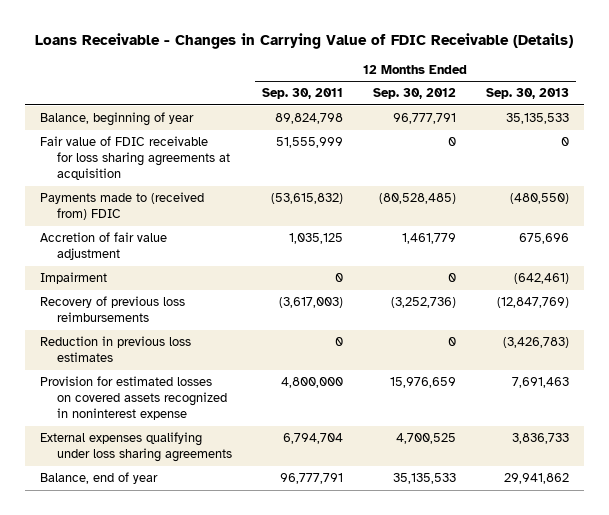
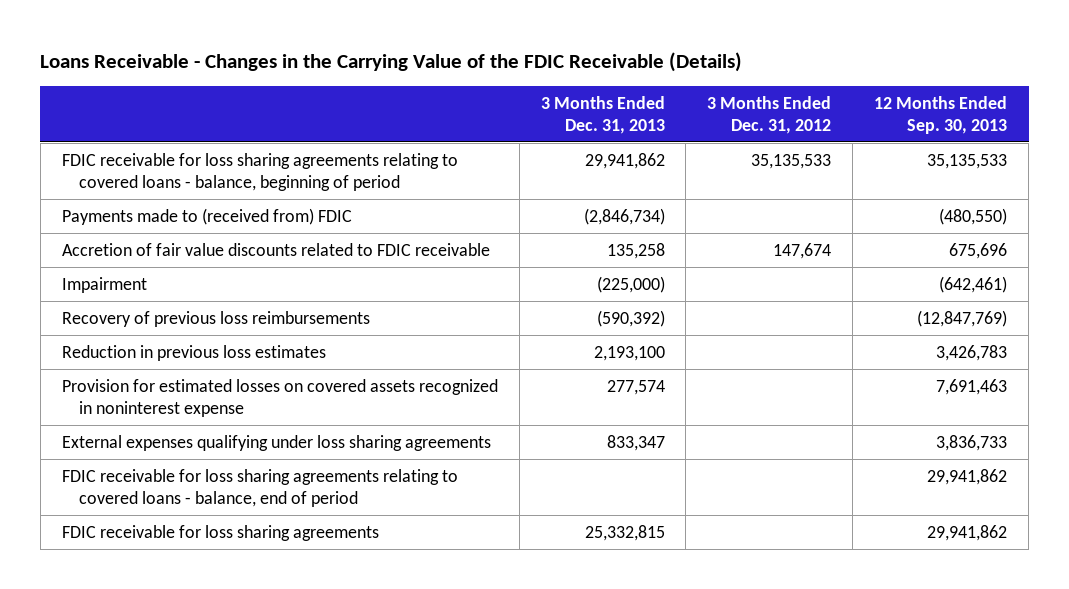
[35,32,574,49] Loans Receivable - Changes in Carrying Value of FDIC Receivable (Details) -> [40,52,743,73] Loans Receivable - Changes in the Carrying Value of the FDIC Receivable (Details)
[262,88,344,100] Sep. 30, 2011 -> none
[372,88,456,100] Sep. 30, 2012 -> none
none -> [540,96,665,135] 3 Months Ended Dec. 31, 2013
none -> [707,96,832,135] 3 Months Ended Dec. 31, 2012
[39,136,231,181] Fair value of FDIC receivable for loss sharing agreements at acquisition -> none
[39,112,194,127] Balance, beginning of year -> [61,152,458,191] FDIC receivable for loss sharing agreements relating to covered loans - balance, beginning of period
[39,232,167,261] Accretion of fair value adjustment -> [61,242,490,256] Accretion of fair value discounts related to FDIC receivable
[502,337,569,349] (3,426,783) -> [936,344,1008,361] 3,426,783
[39,472,158,485] Balance, end of year -> [61,468,458,507] FDIC receivable for loss sharing agreements relating to covered loans - balance, end of period
none -> [61,524,379,541] FDIC receivable for loss sharing agreements

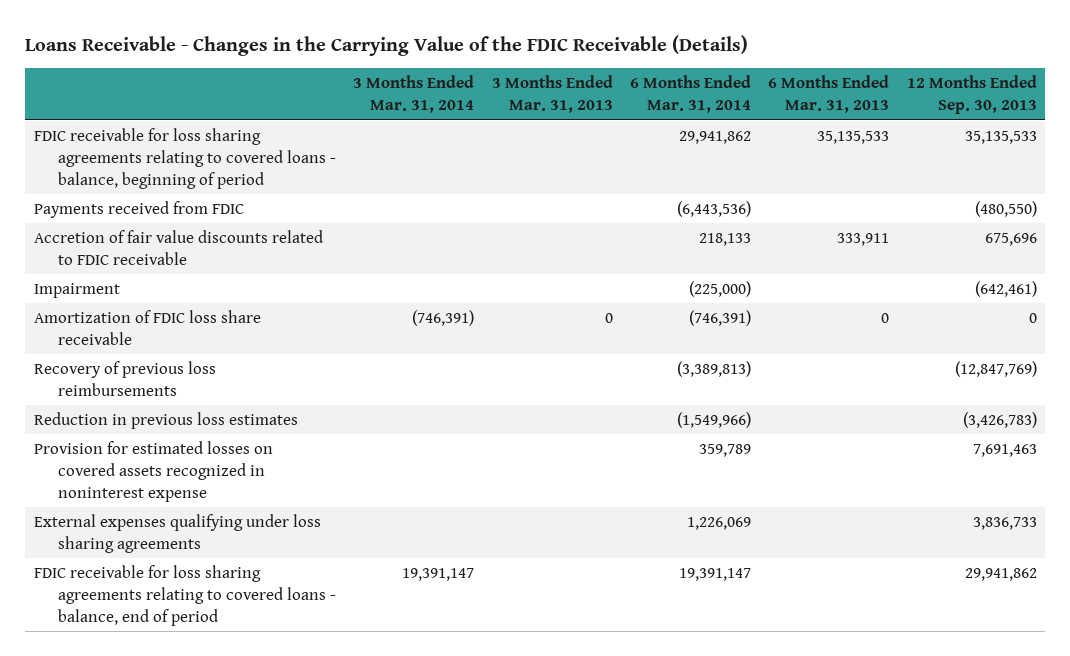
[540,96,665,135] 3 Months Ended Dec. 31, 2013 -> none
[707,96,832,135] 3 Months Ended Dec. 31, 2012 -> none
none -> [353,75,475,114] 3 Months Ended Mar. 31, 2014
none -> [491,75,613,114] 3 Months Ended Mar. 31, 2013
none -> [630,75,752,114] 6 Months Ended Mar. 31, 2014
none -> [768,75,890,114] 6 Months Ended Mar. 31, 2013
[61,207,352,225] Payments made to (received from) FDIC -> [33,200,244,218] Payments received from FDIC
none -> [33,309,261,345] Amortization of FDIC loss share receivable
[936,344,1008,361] 3,426,783 -> [962,411,1037,428] (3,426,783)
[61,524,379,541] FDIC receivable for loss sharing agreements -> none

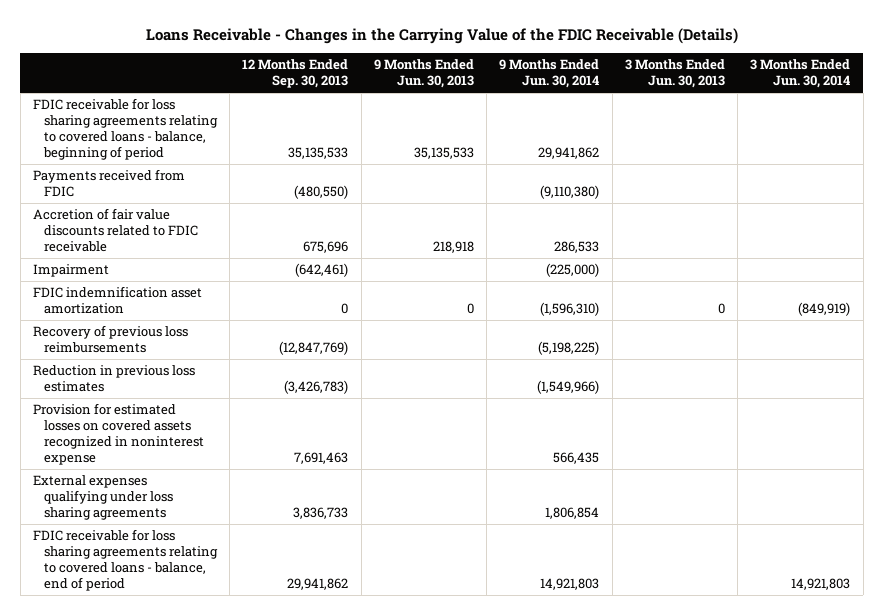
[353,75,475,114] 3 Months Ended Mar. 31, 2014 -> none
[491,75,613,114] 3 Months Ended Mar. 31, 2013 -> none
[630,75,752,114] 6 Months Ended Mar. 31, 2014 -> none
[768,75,890,114] 6 Months Ended Mar. 31, 2013 -> none
none -> [373,59,474,89] 9 Months Ended Jun. 30, 2013
none -> [499,59,600,89] 9 Months Ended Jun. 30, 2014
none -> [624,59,725,89] 3 Months Ended Jun. 30, 2013
none -> [750,59,851,89] 3 Months Ended Jun. 30, 2014
[33,309,261,345] Amortization of FDIC loss share receivable -> [33,286,203,315] FDIC indemnification asset amortization

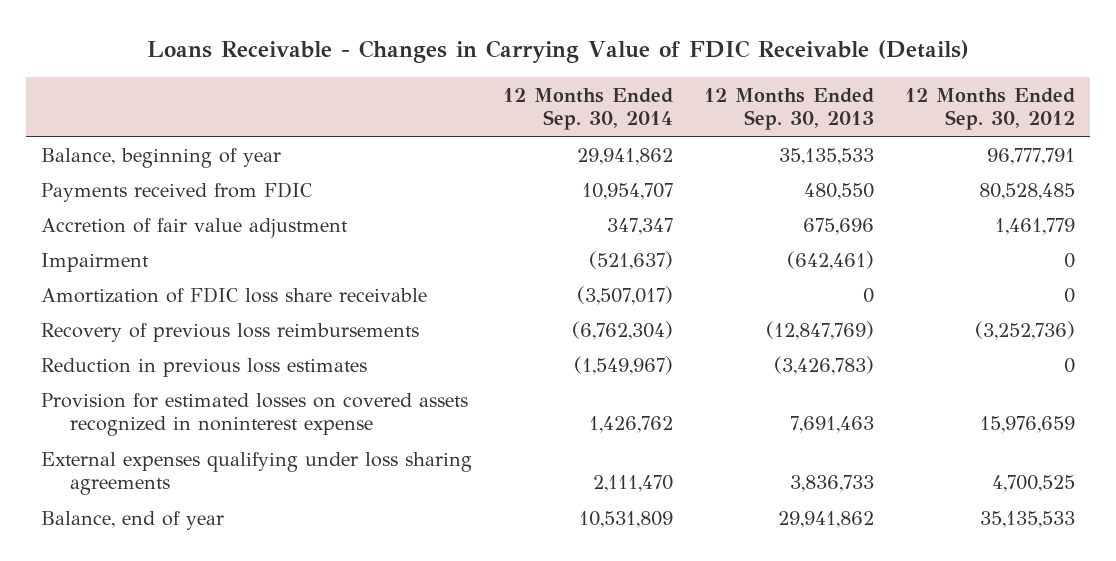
[145,28,738,45] Loans Receivable - Changes in the Carrying Value of the FDIC Receivable (Details) -> [146,39,969,63] Loans Receivable - Changes in Carrying Value of FDIC Receivable (Details)
[373,59,474,89] 9 Months Ended Jun. 30, 2013 -> none
[499,59,600,89] 9 Months Ended Jun. 30, 2014 -> none
[624,59,725,89] 3 Months Ended Jun. 30, 2013 -> none
[750,59,851,89] 3 Months Ended Jun. 30, 2014 -> none
none -> [502,87,673,131] 12 Months Ended Sep. 30, 2014
none -> [904,87,1075,131] 12 Months Ended Sep. 30, 2012
[33,98,219,160] FDIC receivable for loss sharing agreements relating to covered loans - balance, beginning of period -> [40,147,281,168] Balance, beginning of year
[294,185,349,200] (480,550) -> [803,182,874,200] 480,550
[33,208,199,252] Accretion of fair value discounts related to FDIC receivable -> [40,217,348,238] Accretion of fair value adjustment
[33,286,203,315] FDIC indemnification asset amortization -> [40,286,427,303] Amortization of FDIC loss share receivable
[33,529,219,591] FDIC receivable for loss sharing agreements relating to covered loans - balance, end of period -> [40,510,224,530] Balance, end of year

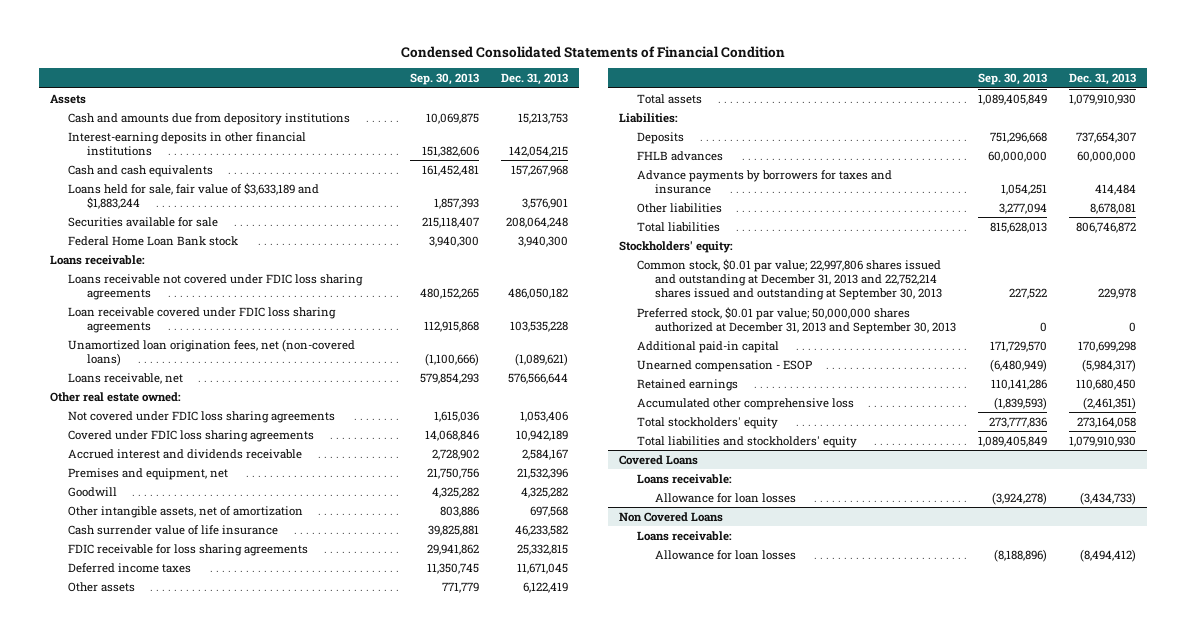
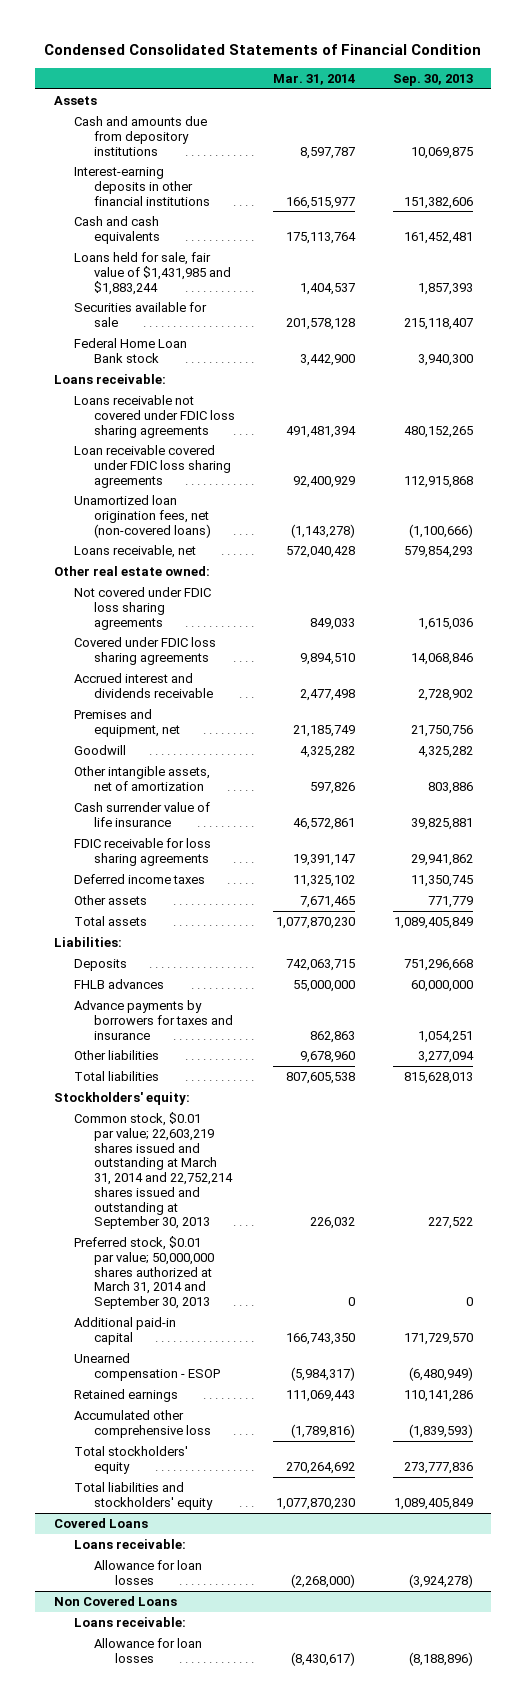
[500,73,568,86] Dec. 31, 2013 -> none
none -> [272,73,355,85] Mar. 31, 2014
[68,182,320,209] Loans held for sale, fair value of $3,633,189 and $1,883,244 -> [73,251,232,295] Loans held for sale, fair value of $1,431,985 and $1,883,244
[636,258,943,301] Common stock, $0.01 par value; 22,997,806 shares issued and outstanding at December 31, 2013 and 22,752,214 shares issued and outstanding at September 30, 2013 -> [73,1111,234,1230] Common stock, $0.01 par value; 22,603,219 shares issued and outstanding at March 31, 2014 and 22,752,214 shares issued and outstanding at September 30, 2013
[636,306,957,334] Preferred stock, $0.01 par value; 50,000,000 shares authorized at December 31, 2013 and September 30, 2013 -> [73,1235,215,1310] Preferred stock, $0.01 par value; 50,000,000 shares authorized at March 31, 2014 and September 30, 2013

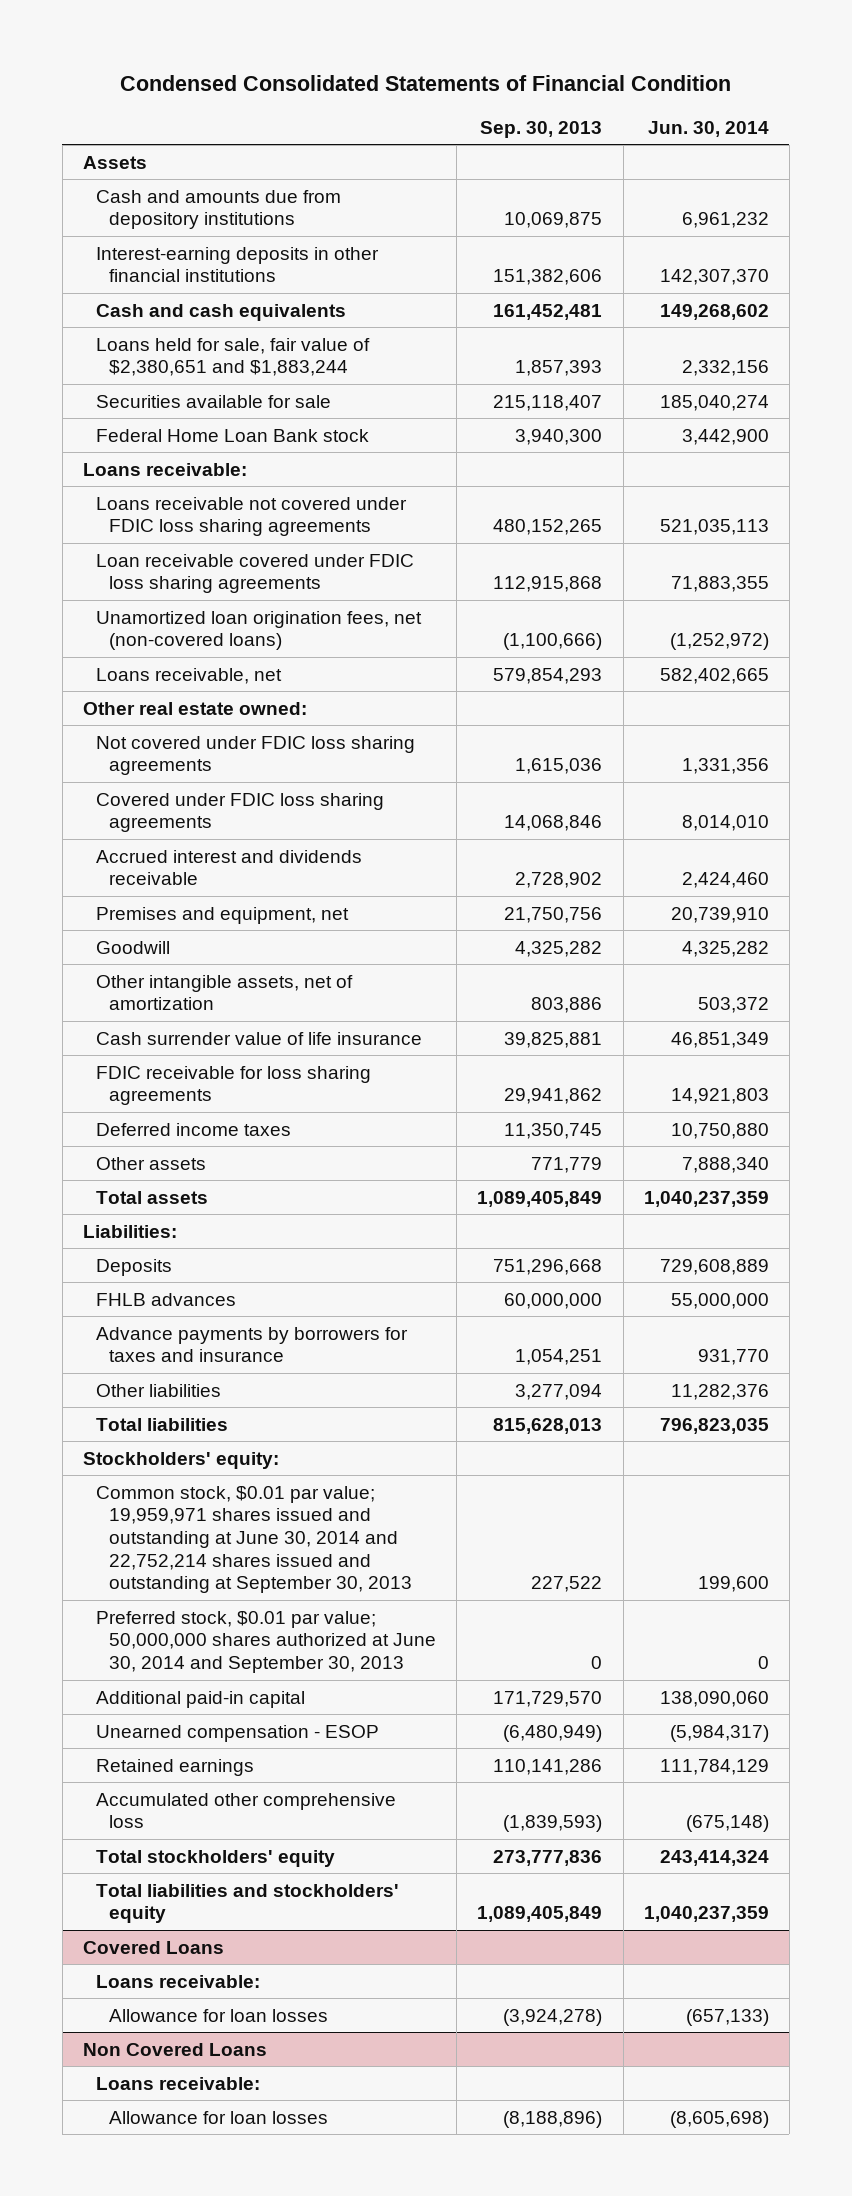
[272,73,355,85] Mar. 31, 2014 -> none
none -> [647,120,769,137] Jun. 30, 2014
[73,251,232,295] Loans held for sale, fair value of $1,431,985 and $1,883,244 -> [95,337,370,377] Loans held for sale, fair value of $2,380,651 and $1,883,244
[73,1111,234,1230] Common stock, $0.01 par value; 22,603,219 shares issued and outstanding at March 31, 2014 and 22,752,214 shares issued and outstanding at September 30, 2013 -> [95,1485,413,1594] Common stock, $0.01 par value; 19,959,971 shares issued and outstanding at June 30, 2014 and 22,752,214 shares issued and outstanding at September 30, 2013
[73,1235,215,1310] Preferred stock, $0.01 par value; 50,000,000 shares authorized at March 31, 2014 and September 30, 2013 -> [95,1610,437,1673] Preferred stock, $0.01 par value; 50,000,000 shares authorized at June 30, 2014 and September 30, 2013

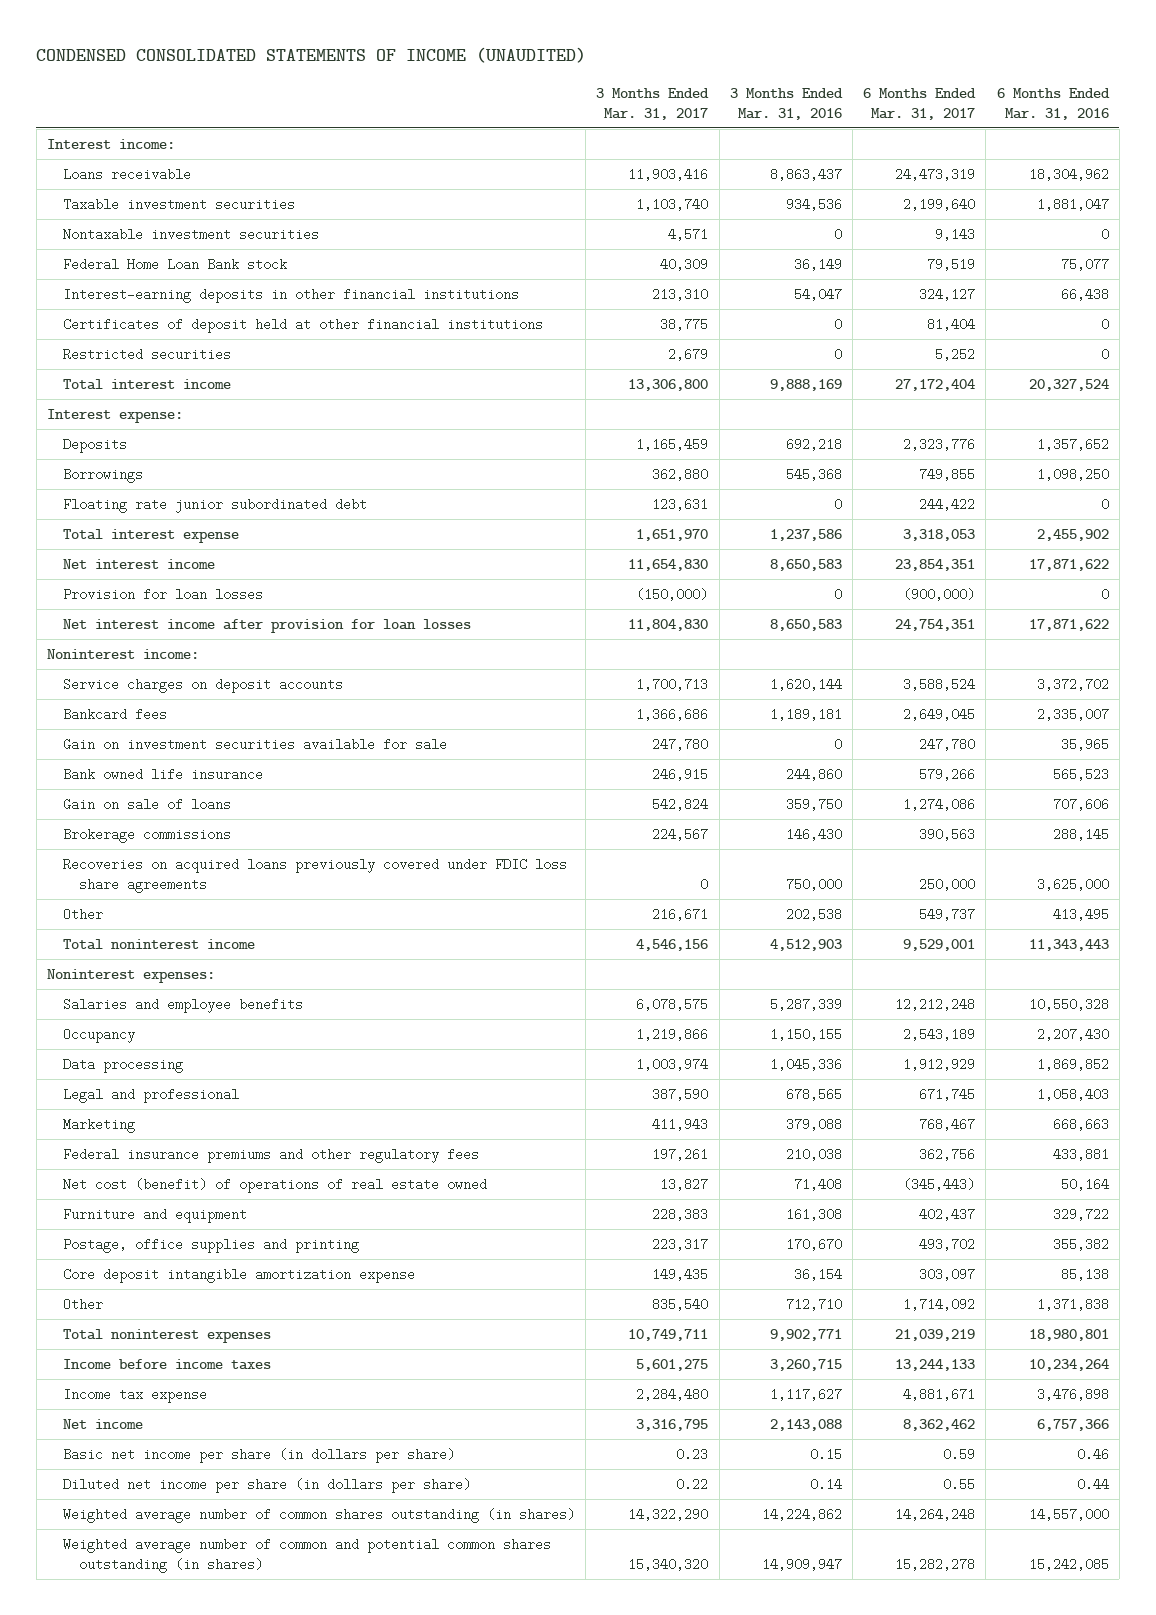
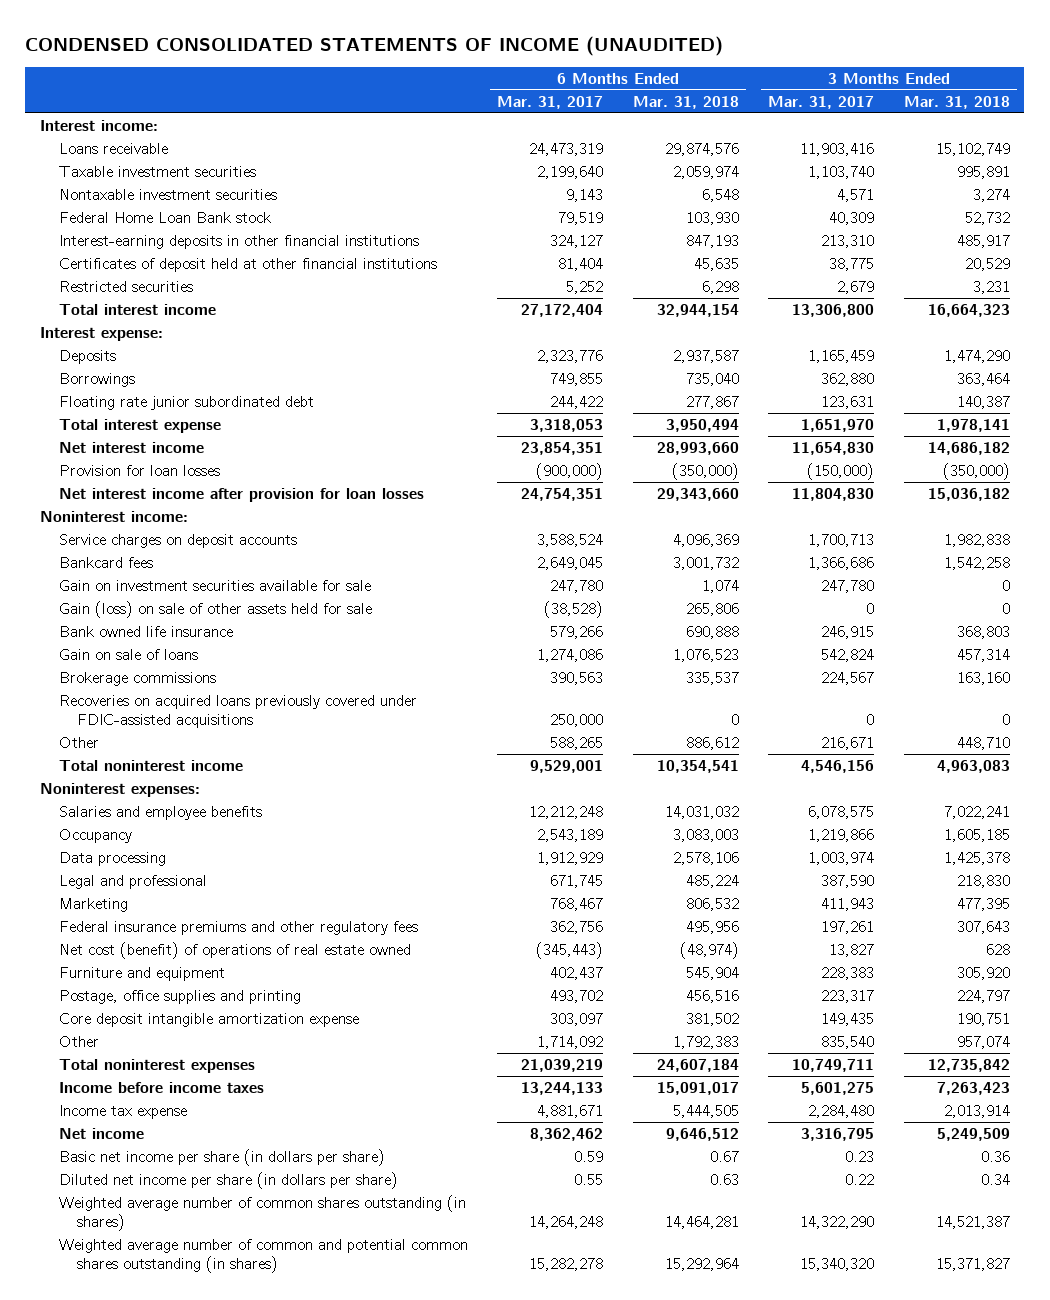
[729,87,843,120] 3 Months Ended Mar. 31, 2016 -> none
[996,87,1110,120] 6 Months Ended Mar. 31, 2016 -> none
none -> [632,95,739,109] Mar. 31, 2018
none -> [903,95,1010,109] Mar. 31, 2018
none -> [58,601,372,619] Gain (loss) on sale of other assets held for sale
[62,858,567,894] Recoveries on acquired loans previously covered under FDIC loss share agreements -> [58,695,417,729] Recoveries on acquired loans previously covered under FDIC-assisted acquisitions
[919,908,976,922] 549,737 -> [550,737,604,751] 588,265

